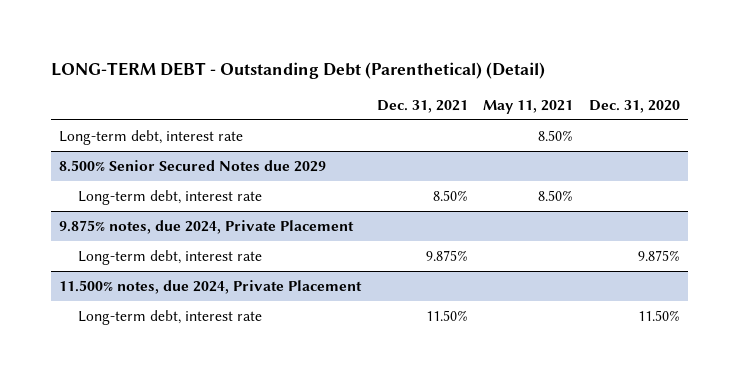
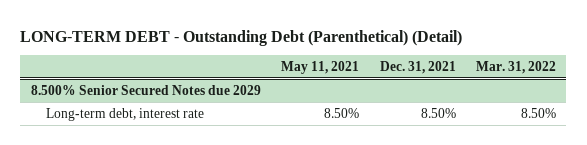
[589,99,681,113] Dec. 31, 2020 -> none
none -> [476,61,557,75] Mar. 31, 2022
[58,129,243,145] Long-term debt, interest rate -> none
[58,219,354,234] 9.875% notes, due 2024, Private Placement -> none
[78,249,263,265] Long-term debt, interest rate -> none
[58,279,362,294] 11.500% notes, due 2024, Private Placement -> none
[78,309,263,325] Long-term debt, interest rate -> none

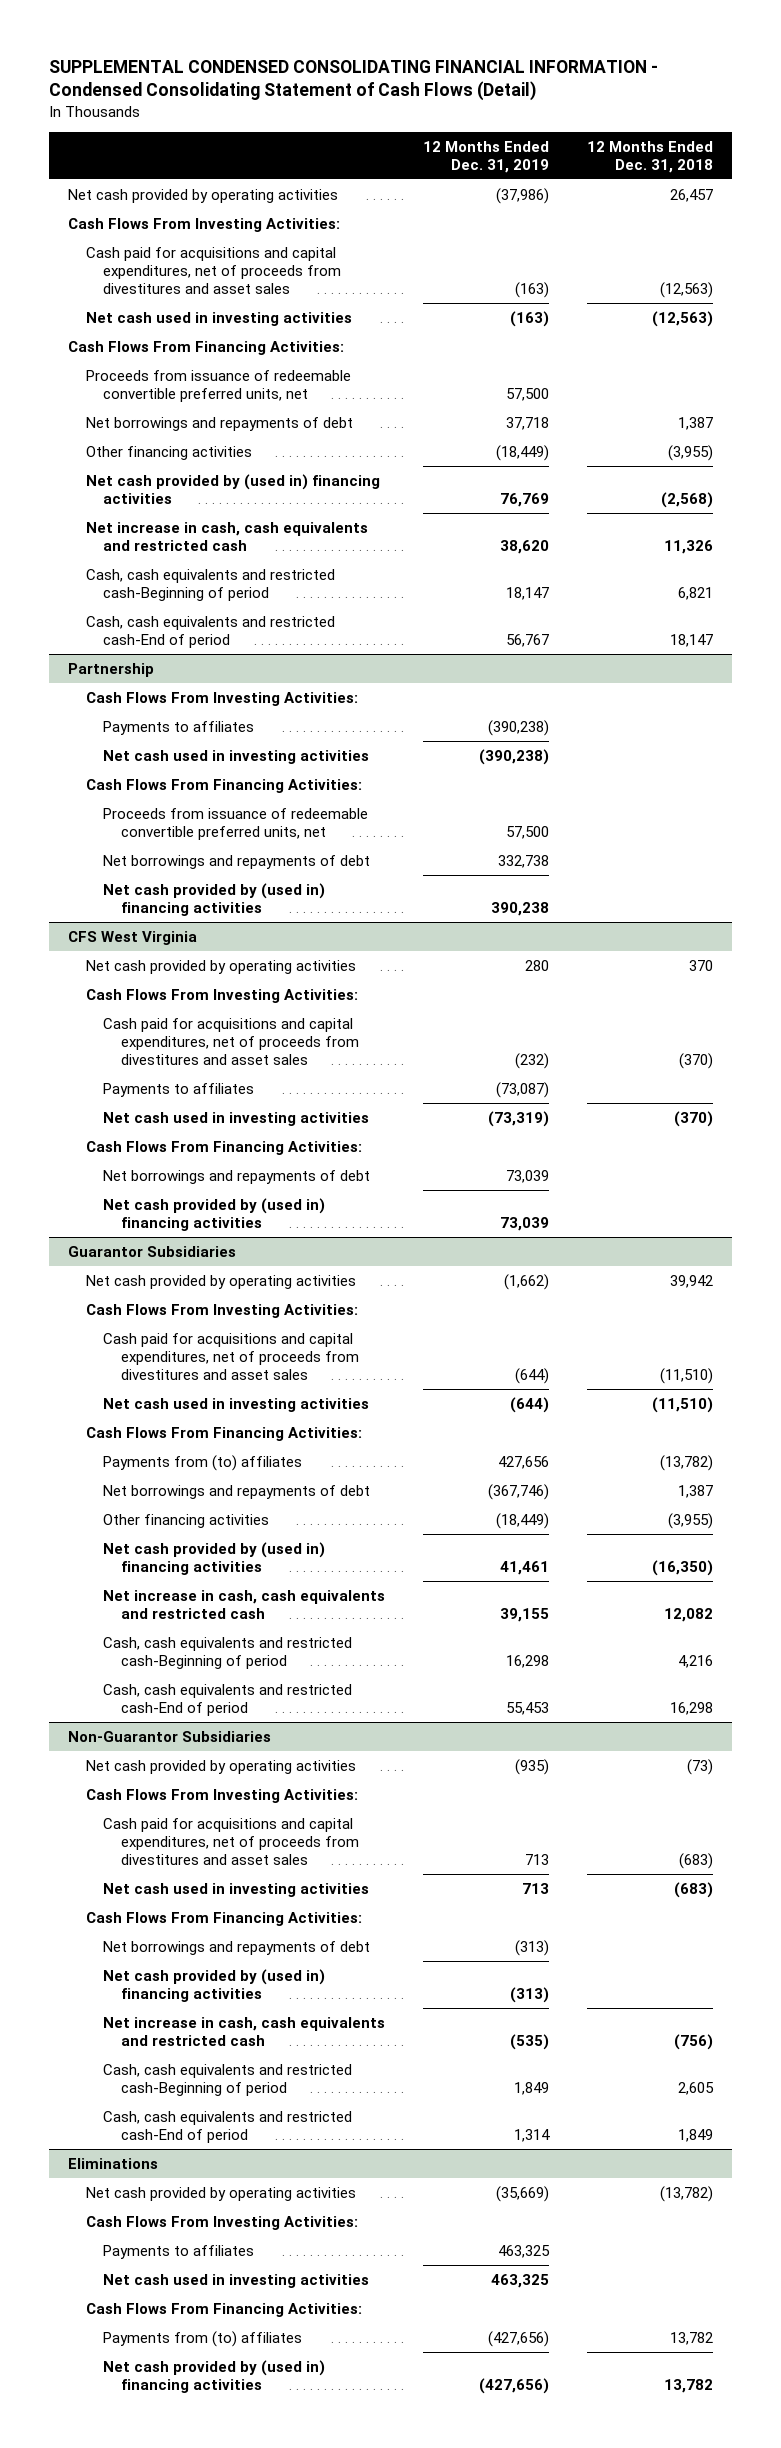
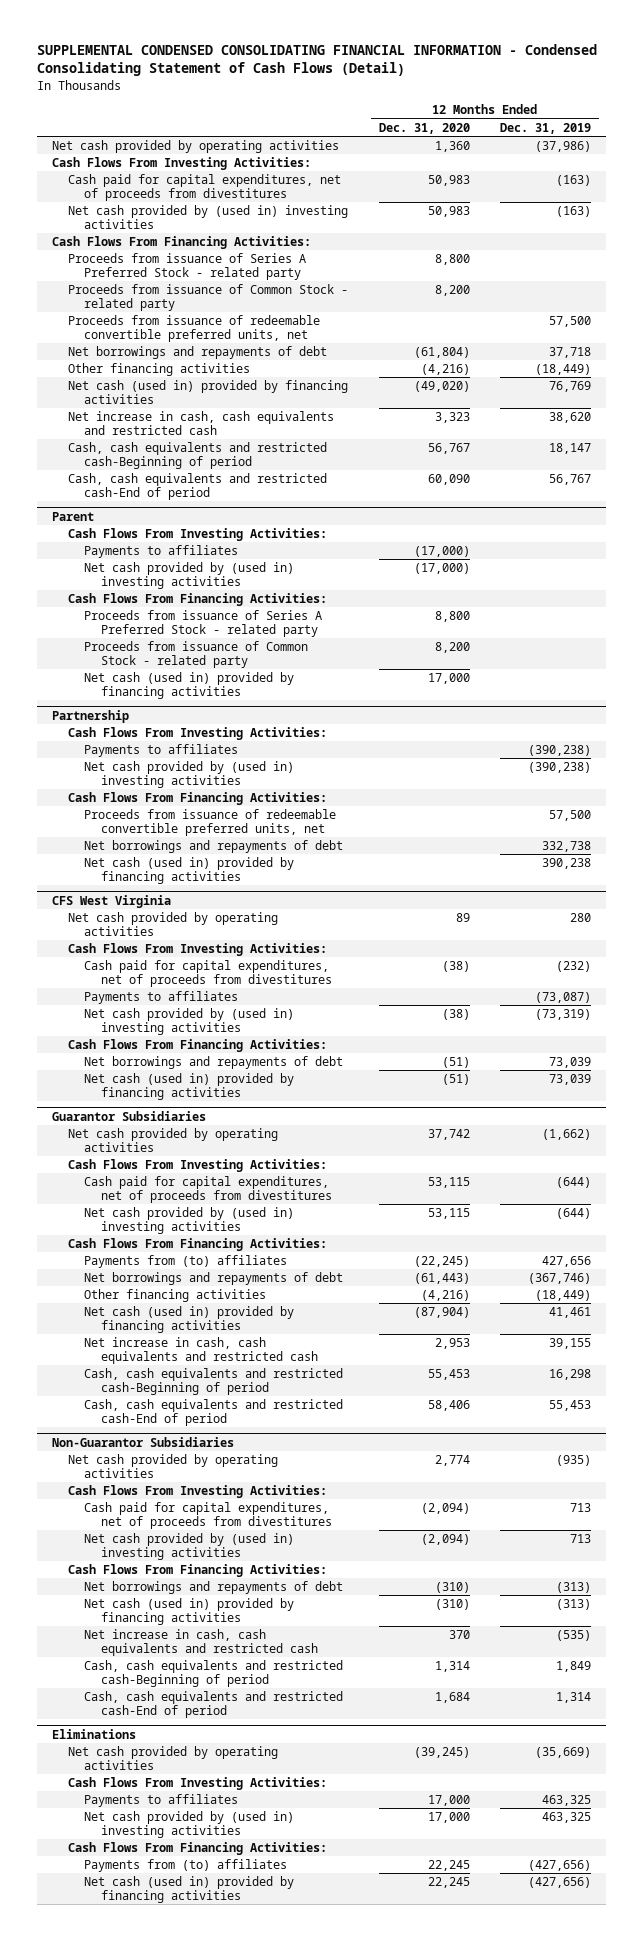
[586,140,713,174] 12 Months Ended Dec. 31, 2018 -> none
none -> [378,122,470,134] Dec. 31, 2020
[85,246,342,295] Cash paid for acquisitions and capital expenditures, net of proceeds from divestitures and asset sales -> [68,173,342,201] Cash paid for capital expenditures, net of proceeds from divestitures
[85,311,352,326] Net cash used in investing activities -> [68,204,349,229] Net cash provided by (used in) investing activities
none -> [68,252,307,280] Proceeds from issuance of Series A Preferred Stock - related party
none -> [68,283,349,311] Proceeds from issuance of Common Stock - related party
[85,473,380,505] Net cash provided by (used in) financing activities -> [68,379,349,404] Net cash (used in) provided by financing activities
none -> [51,511,94,521] Parent
none -> [68,527,328,541] Cash Flows From Investing Activities:
none -> [84,544,239,558] Payments to affiliates
none -> [84,561,295,589] Net cash provided by (used in) investing activities
none -> [68,592,328,606] Cash Flows From Financing Activities:
none -> [84,609,323,637] Proceeds from issuance of Series A Preferred Stock - related party
none -> [84,640,309,668] Proceeds from issuance of Common Stock - related party
none -> [84,671,295,699] Net cash (used in) provided by financing activities
[103,749,370,764] Net cash used in investing activities -> [84,760,295,788] Net cash provided by (used in) investing activities
[103,882,326,917] Net cash provided by (used in) financing activities -> [84,856,295,884] Net cash (used in) provided by financing activities
[103,1017,360,1066] Cash paid for acquisitions and capital expenditures, net of proceeds from divestitures and asset sales -> [84,959,332,987] Cash paid for capital expenditures, net of proceeds from divestitures
[103,1111,370,1126] Net cash used in investing activities -> [84,1007,295,1035] Net cash provided by (used in) investing activities
[103,1197,326,1232] Net cash provided by (used in) financing activities -> [84,1072,295,1100] Net cash (used in) provided by financing activities
[103,1332,360,1381] Cash paid for acquisitions and capital expenditures, net of proceeds from divestitures and asset sales -> [84,1175,332,1203] Cash paid for capital expenditures, net of proceeds from divestitures
[103,1397,370,1412] Net cash used in investing activities -> [84,1206,295,1234] Net cash provided by (used in) investing activities
[103,1541,326,1576] Net cash provided by (used in) financing activities -> [84,1305,295,1333] Net cash (used in) provided by financing activities
[103,1817,360,1866] Cash paid for acquisitions and capital expenditures, net of proceeds from divestitures and asset sales -> [84,1501,332,1529] Cash paid for capital expenditures, net of proceeds from divestitures
[103,1882,370,1897] Net cash used in investing activities -> [84,1532,295,1560] Net cash provided by (used in) investing activities
[103,1968,326,2003] Net cash provided by (used in) financing activities -> [84,1597,295,1625] Net cash (used in) provided by financing activities
[103,2273,370,2288] Net cash used in investing activities -> [84,1810,295,1838] Net cash provided by (used in) investing activities
[103,2359,326,2394] Net cash provided by (used in) financing activities -> [84,1875,295,1903] Net cash (used in) provided by financing activities

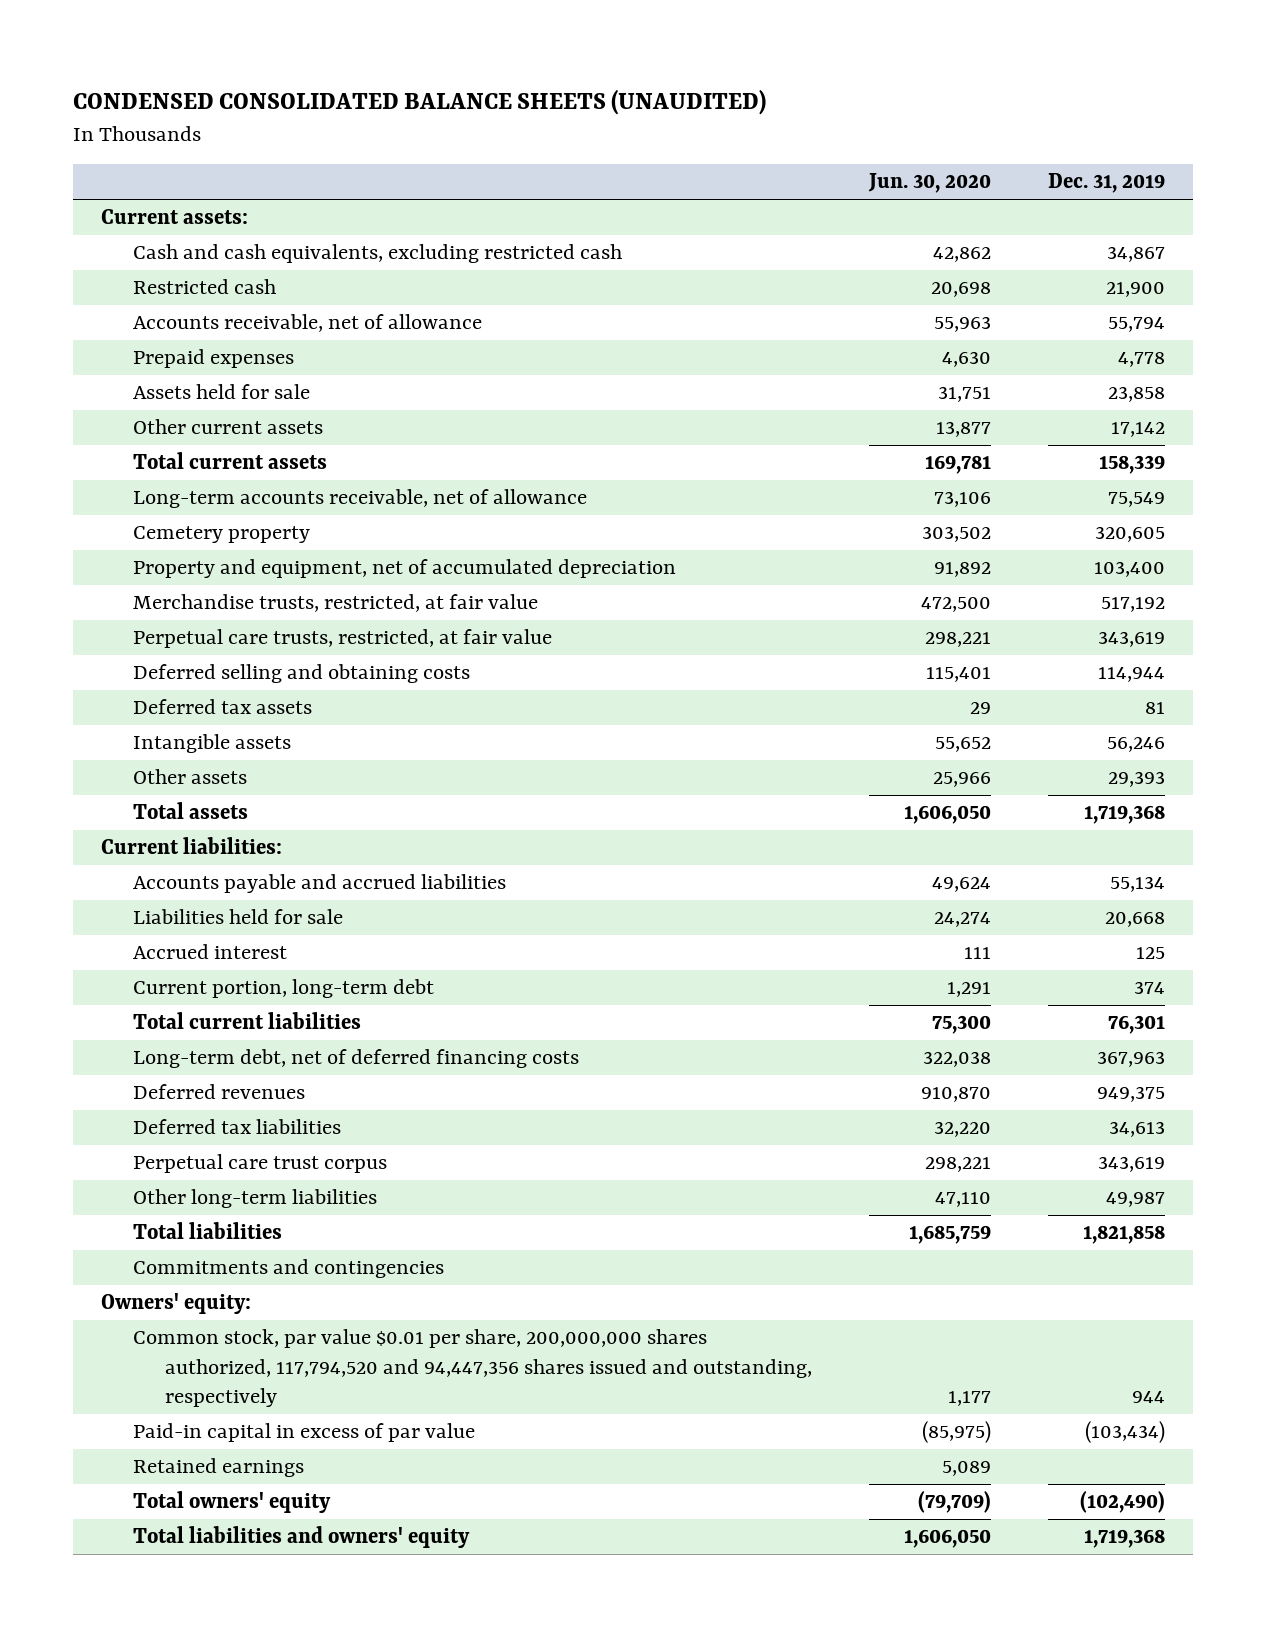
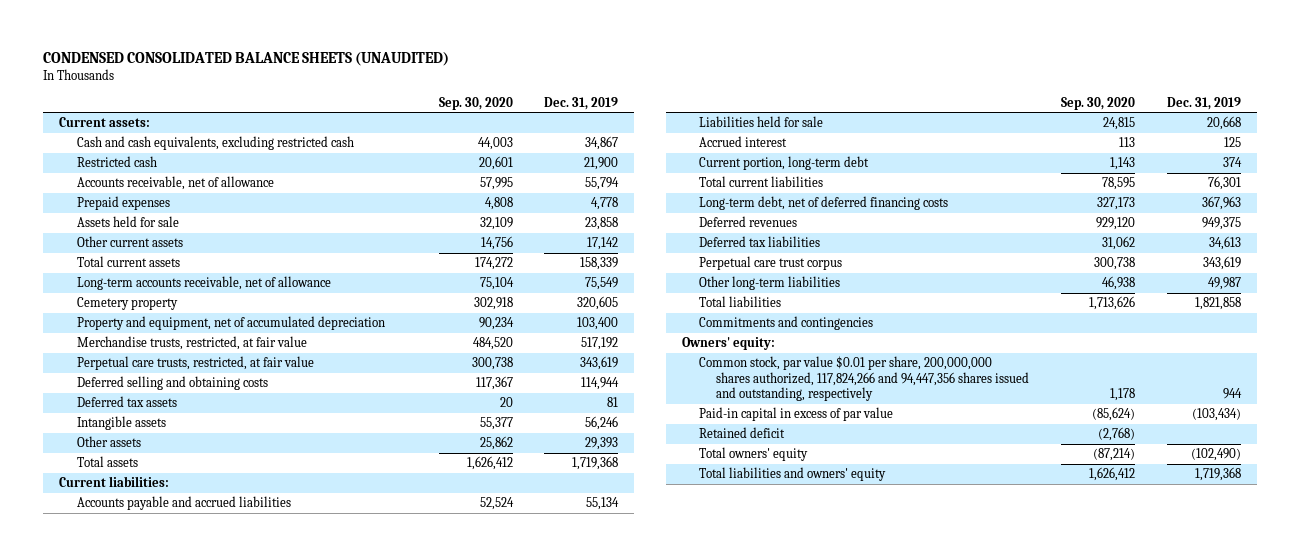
[868,173,992,194] Jun. 30, 2020 -> none
none -> [438,96,513,110] Sep. 30, 2020
[133,1329,813,1408] Common stock, par value $0.01 per share, 200,000,000 shares authorized, 117,794,520 and 94,447,356 shares issued and outstanding, respectively -> [699,356,1030,402] Common stock, par value $0.01 per share, 200,000,000 shares authorized, 117,824,266 and 94,447,356 shares issued and outstanding, respectively
[133,1458,305,1478] Retained earnings -> [699,427,786,439] Retained deficit

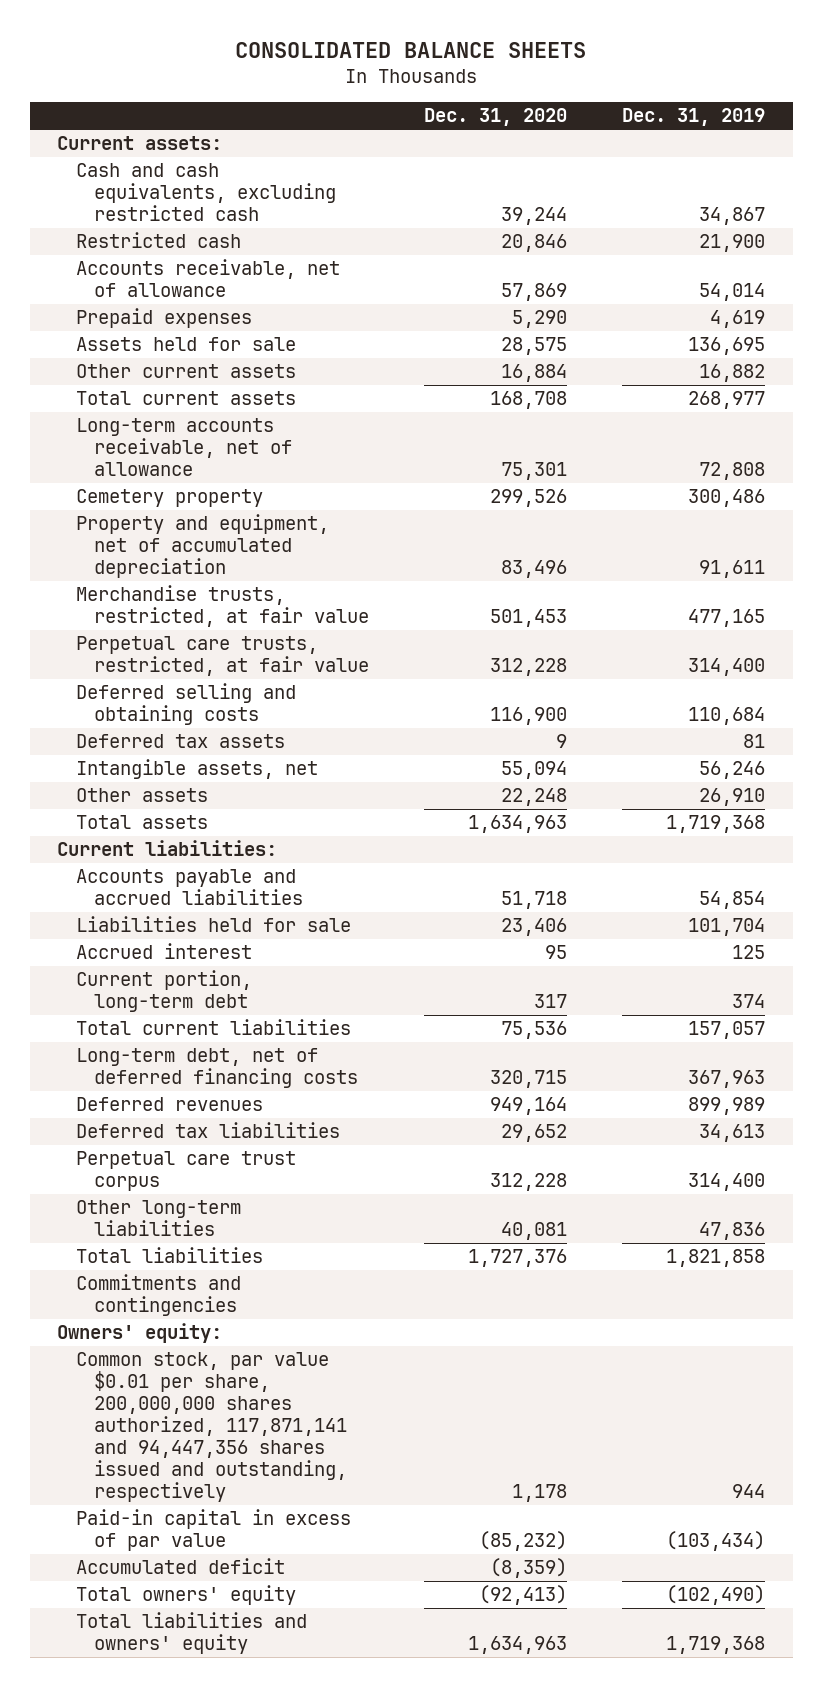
[43,52,450,67] CONDENSED CONSOLIDATED BALANCE SHEETS (UNAUDITED) -> [235,42,587,59] CONSOLIDATED BALANCE SHEETS
[438,96,513,110] Sep. 30, 2020 -> none
none -> [424,108,568,127] Dec. 31, 2020
[585,177,620,191] 55,794 -> [699,283,766,302] 54,014
[591,197,619,211] 4,778 -> [710,310,766,329] 4,619
[585,217,619,231] 23,858 -> [688,337,766,356] 136,695
[587,237,619,251] 17,142 -> [699,364,766,383] 16,882
[580,257,619,271] 158,339 -> [688,391,766,410] 268,977
[585,277,619,291] 75,549 -> [699,462,766,481] 72,808
[577,296,619,311] 320,605 -> [688,489,766,508] 300,486
[577,317,619,331] 103,400 -> [699,560,766,579] 91,611
[581,337,619,351] 517,192 -> [688,609,766,628] 477,165
[580,356,619,371] 343,619 -> [688,658,766,677] 314,400
[581,377,620,391] 114,944 -> [688,707,766,726] 110,684
[76,416,166,431] Intangible assets -> [75,759,318,780] Intangible assets, net
[585,437,619,451] 29,393 -> [699,788,766,807] 26,910
[586,497,620,511] 55,134 -> [699,891,766,910] 54,854
[1206,116,1241,131] 20,668 -> [688,918,766,937] 101,704
[1207,176,1241,191] 76,301 -> [688,1021,766,1040] 157,057
[1201,217,1241,231] 949,375 -> [688,1097,766,1116] 899,989
[1202,256,1241,271] 343,619 -> [688,1173,766,1192] 314,400
[1207,277,1241,291] 49,987 -> [699,1222,766,1241] 47,836
[699,356,1030,402] Common stock, par value $0.01 per share, 200,000,000 shares authorized, 117,824,266 and 94,447,356 shares issued and outstanding, respectively -> [75,1352,348,1503] Common stock, par value $0.01 per share, 200,000,000 shares authorized, 117,871,141 and 94,447,356 shares issued and outstanding, respectively
[699,427,786,439] Retained deficit -> [75,1558,285,1575] Accumulated deficit

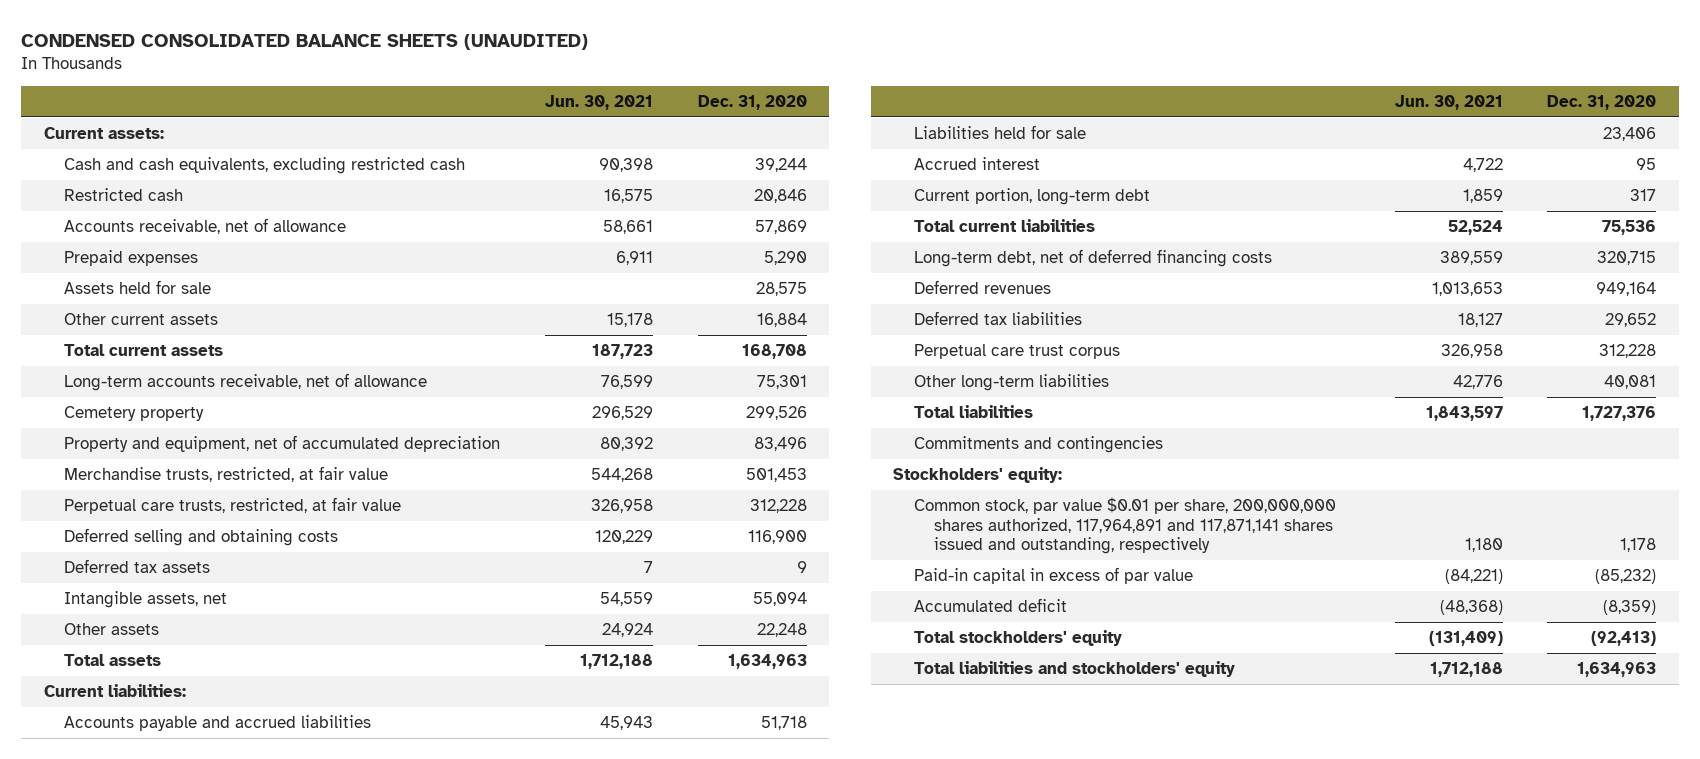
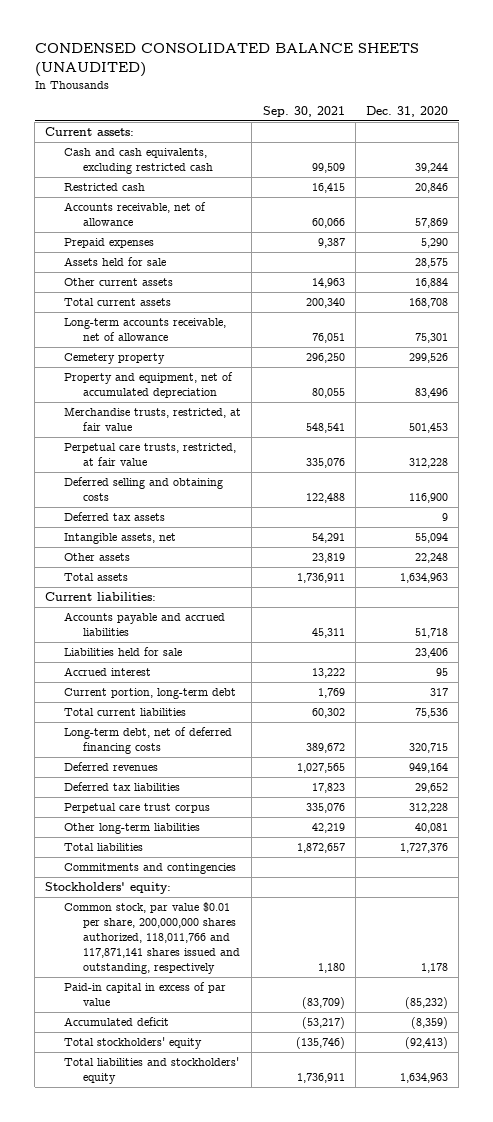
[545,94,654,110] Jun. 30, 2021 -> none
none -> [262,105,345,117] Sep. 30, 2021
[913,496,1336,555] Common stock, par value $0.01 per share, 200,000,000 shares authorized, 117,964,891 and 117,871,141 shares issued and outstanding, respectively -> [64,902,241,974] Common stock, par value $0.01 per share, 200,000,000 shares authorized, 118,011,766 and 117,871,141 shares issued and outstanding, respectively

